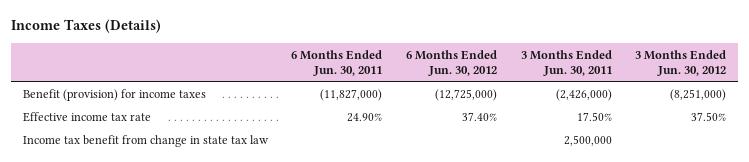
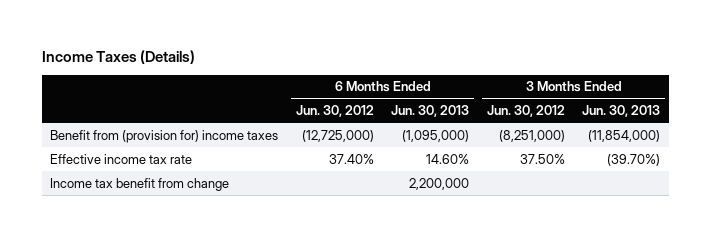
[291,49,383,76] 6 Months Ended Jun. 30, 2011 -> none
[520,49,612,76] 3 Months Ended Jun. 30, 2011 -> none
none -> [391,105,470,118] Jun. 30, 2013
none -> [582,105,661,118] Jun. 30, 2013
[22,88,206,101] Benefit (provision) for income taxes -> [50,129,279,143] Benefit from (provision for) income taxes
[22,134,269,147] Income tax benefit from change in state tax law -> [50,177,230,191] Income tax benefit from change

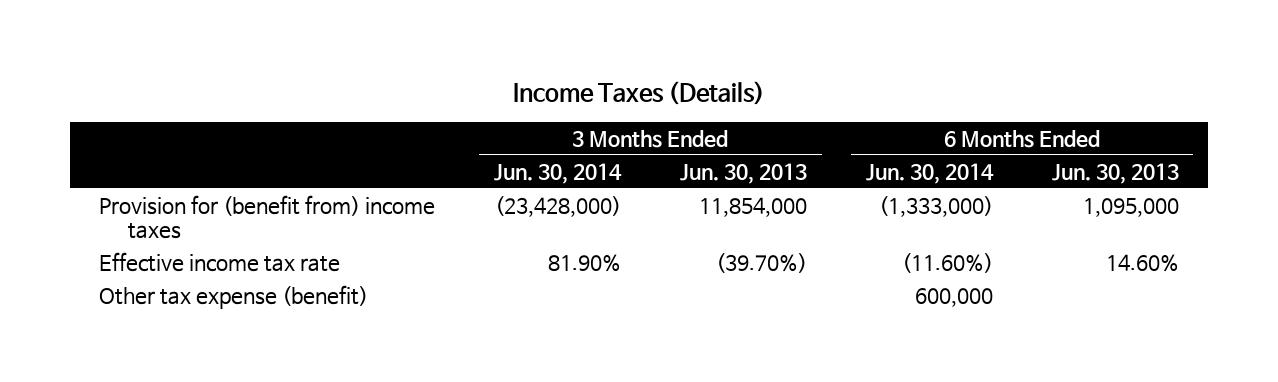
[295,105,374,118] Jun. 30, 2012 -> none
[486,105,565,118] Jun. 30, 2012 -> none
none -> [493,162,622,184] Jun. 30, 2014
none -> [865,162,994,184] Jun. 30, 2014
[50,129,279,143] Benefit from (provision for) income taxes -> [99,194,436,239] Provision for (benefit from) income taxes
[402,129,470,142] (1,095,000) -> [1082,197,1179,217] 1,095,000
[588,129,661,142] (11,854,000) -> [698,196,807,217] 11,854,000
[50,177,230,191] Income tax benefit from change -> none
none -> [99,284,369,309] Other tax expense (benefit)

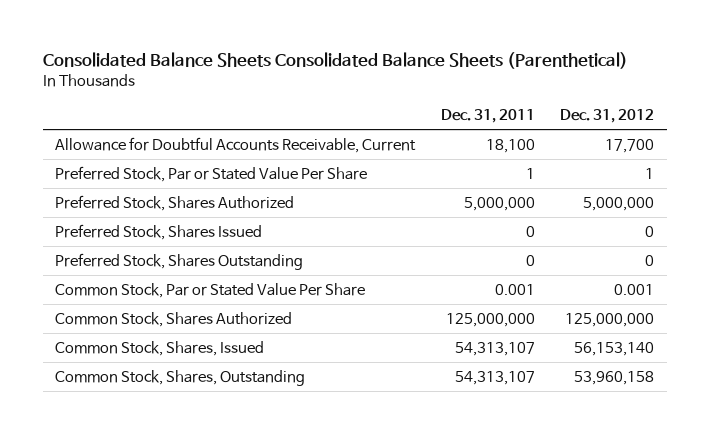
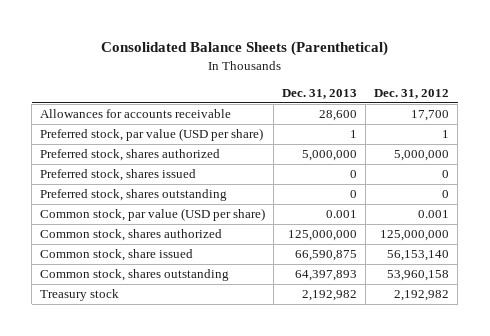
[42,51,628,69] Consolidated Balance Sheets Consolidated Balance Sheets (Parenthetical) -> [100,40,388,56] Consolidated Balance Sheets (Parenthetical)
[440,109,535,124] Dec. 31, 2011 -> none
none -> [282,88,358,99] Dec. 31, 2013
[55,136,417,153] Allowance for Doubtful Accounts Receivable, Current -> [40,109,232,119] Allowances for accounts receivable
[55,165,368,182] Preferred Stock, Par or Stated Value Per Share -> [40,128,264,142] Preferred stock, par value (USD per share)
[55,194,295,211] Preferred Stock, Shares Authorized -> [40,149,221,162] Preferred stock, shares authorized
[55,223,263,240] Preferred Stock, Shares Issued -> [40,169,197,182] Preferred stock, shares issued
[55,252,304,270] Preferred Stock, Shares Outstanding -> [40,189,228,202] Preferred stock, shares outstanding
[55,282,366,298] Common Stock, Par or Stated Value Per Share -> [40,208,266,222] Common stock, par value (USD per share)
[55,311,293,327] Common Stock, Shares Authorized -> [40,229,223,242] Common stock, shares authorized
[55,340,265,356] Common Stock, Shares, Issued -> [40,249,194,262] Common stock, share issued
[55,369,306,386] Common Stock, Shares, Outstanding -> [40,269,230,282] Common stock, shares outstanding
none -> [40,289,120,302] Treasury stock

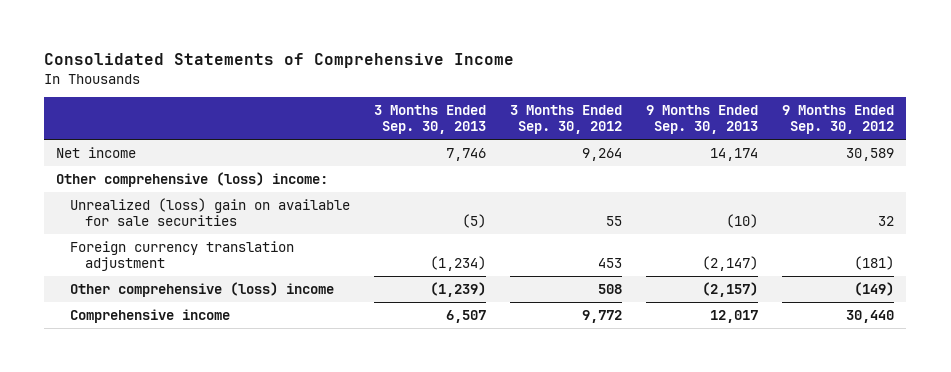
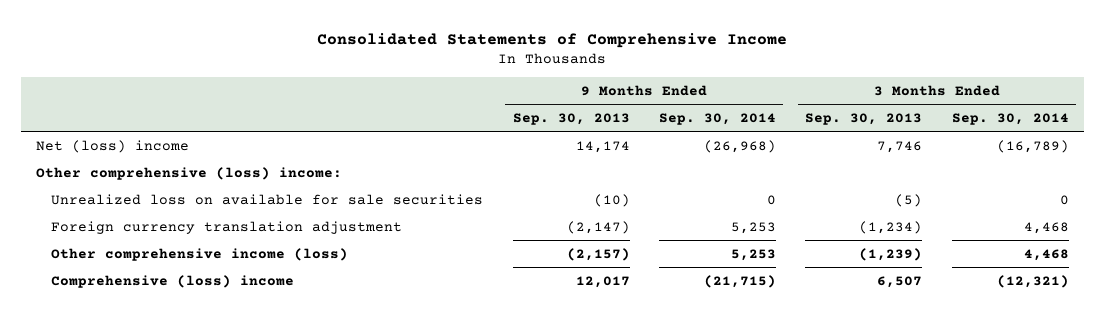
[510,105,623,135] 3 Months Ended Sep. 30, 2012 -> none
[782,105,895,135] 9 Months Ended Sep. 30, 2012 -> none
none -> [659,113,777,126] Sep. 30, 2014
none -> [951,113,1069,126] Sep. 30, 2014
[56,146,137,158] Net income -> [35,139,189,153] Net (loss) income
[70,197,351,227] Unrealized (loss) gain on available for sale securities -> [51,193,484,205] Unrealized loss on available for sale securities
[70,281,335,297] Other comprehensive (loss) income -> [51,247,349,261] Other comprehensive income (loss)
[70,308,231,323] Comprehensive income -> [51,274,295,288] Comprehensive (loss) income

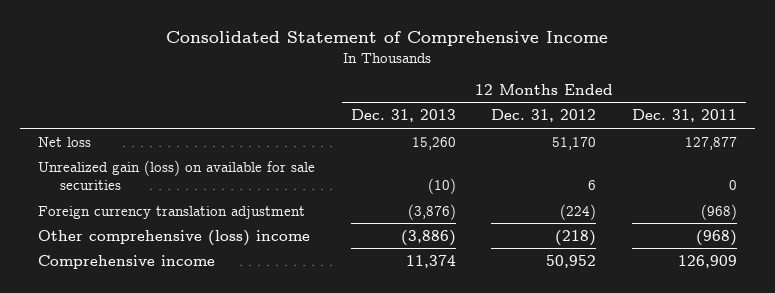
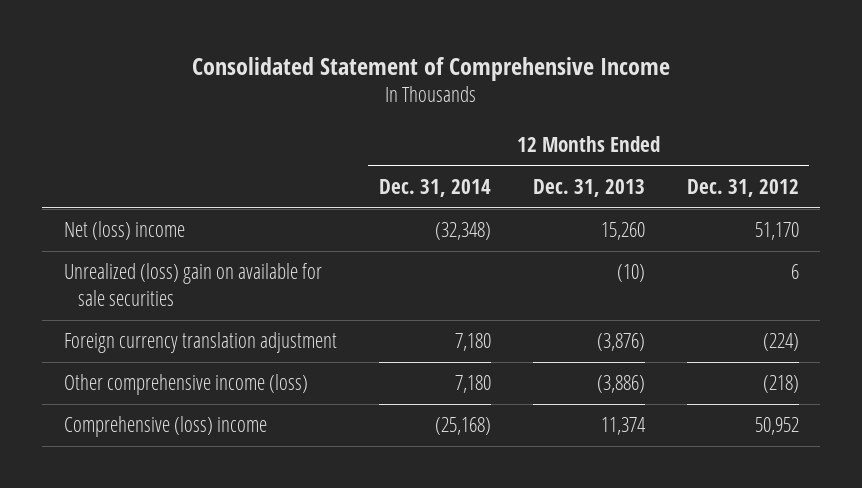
[631,109,737,123] Dec. 31, 2011 -> none
none -> [378,178,491,197] Dec. 31, 2014
[38,136,92,147] Net loss -> [63,221,185,241] Net (loss) income
[38,159,316,190] Unrealized gain (loss) on available for sale securities -> [63,263,322,306] Unrealized (loss) gain on available for sale securities
[38,229,311,246] Other comprehensive (loss) income -> [63,374,308,396] Other comprehensive income (loss)
[38,254,216,269] Comprehensive income -> [63,416,267,438] Comprehensive (loss) income

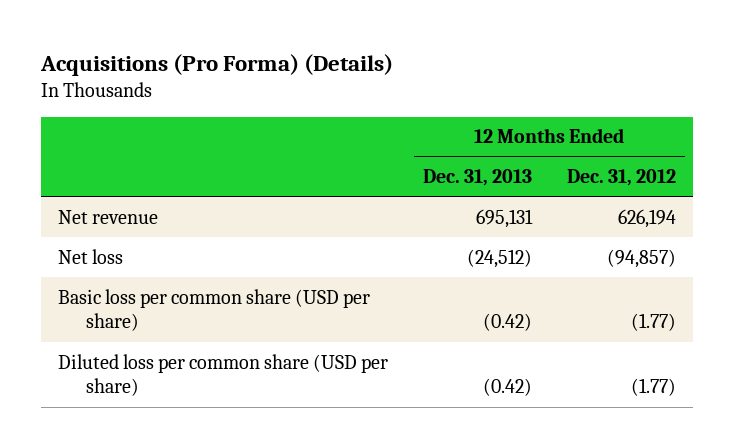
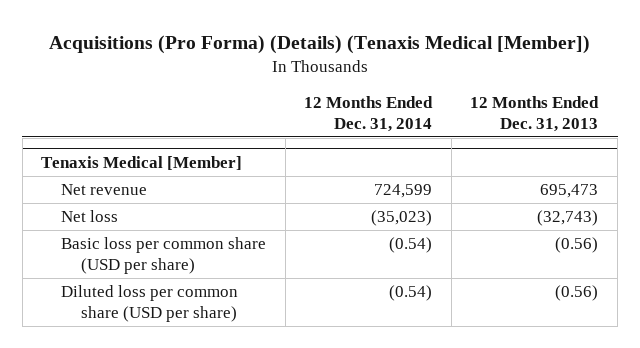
[39,53,393,76] Acquisitions (Pro Forma) (Details) -> [48,34,590,54] Acquisitions (Pro Forma) (Details) (Tenaxis Medical [Member])
[566,168,676,186] Dec. 31, 2012 -> none
none -> [304,95,434,132] 12 Months Ended Dec. 31, 2014
none -> [41,155,243,170] Tenaxis Medical [Member]
[476,208,534,228] 695,131 -> [540,184,599,199] 695,473
[467,248,533,268] (24,512) -> [537,210,599,227] (32,743)
[483,313,533,332] (0.42) -> [555,237,599,254] (0.56)
[483,378,533,397] (0.42) -> [555,285,599,302] (0.56)

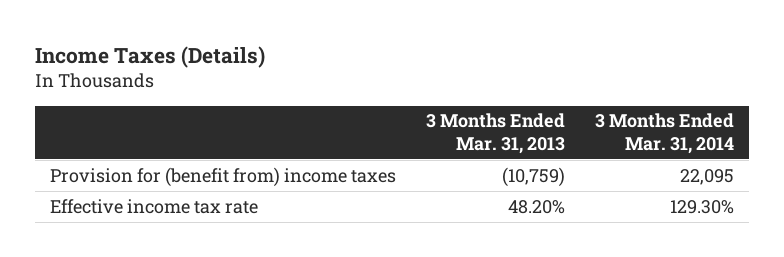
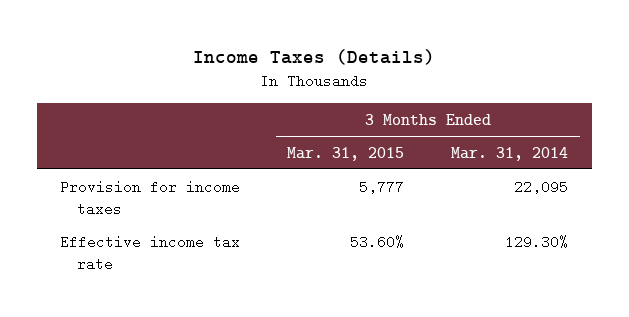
[425,113,565,154] 3 Months Ended Mar. 31, 2013 -> none
none -> [287,146,405,161] Mar. 31, 2015
[50,166,397,187] Provision for (benefit from) income taxes -> [60,179,241,216] Provision for income taxes

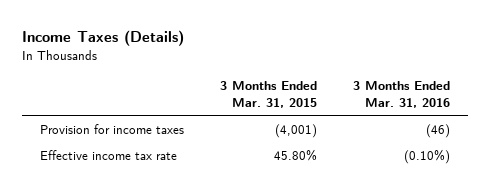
[451,146,569,161] Mar. 31, 2014 -> none
none -> [353,81,451,109] 3 Months Ended Mar. 31, 2016
[359,179,405,194] 5,777 -> [275,124,318,139] (4,001)
[350,234,405,249] 53.60% -> [274,149,318,162] 45.80%

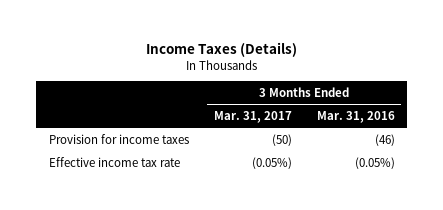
[220,81,318,109] 3 Months Ended Mar. 31, 2015 -> none
none -> [213,111,292,124] Mar. 31, 2017
[404,149,451,165] (0.10%) -> [354,156,395,169] (0.05%)

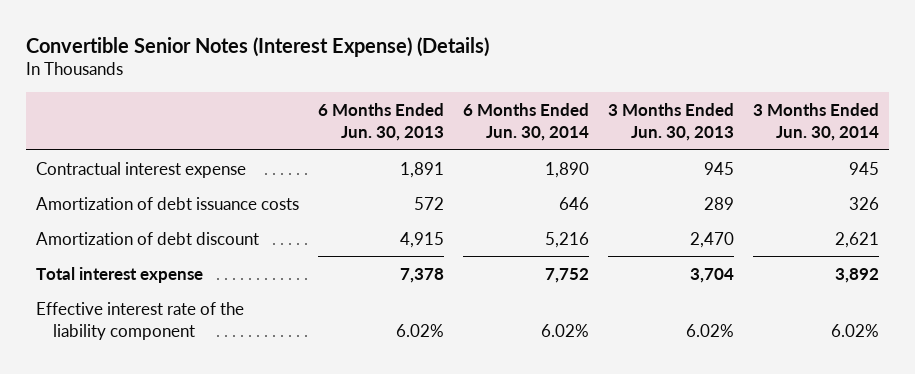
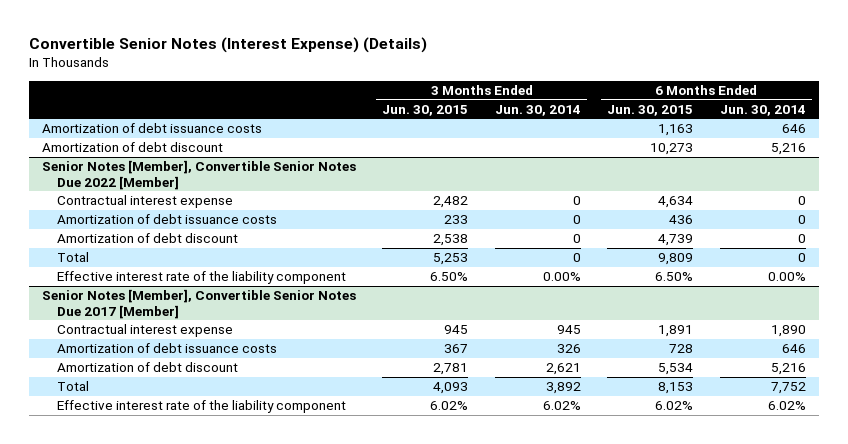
[317,103,444,142] 6 Months Ended Jun. 30, 2013 -> none
[608,103,735,142] 3 Months Ended Jun. 30, 2013 -> none
none -> [382,104,469,116] Jun. 30, 2015
none -> [607,104,694,116] Jun. 30, 2015
none -> [41,123,262,134] Amortization of debt issuance costs
none -> [41,142,223,153] Amortization of debt discount
none -> [41,160,356,190] Senior Notes [Member], Convertible Senior Notes Due 2022 [Member]
none -> [57,195,234,209] Contractual interest expense
none -> [57,214,278,225] Amortization of debt issuance costs
none -> [57,233,239,244] Amortization of debt discount
none -> [57,252,90,263] Total
none -> [57,271,347,285] Effective interest rate of the liability component
none -> [41,289,356,319] Senior Notes [Member], Convertible Senior Notes Due 2017 [Member]
[35,266,203,283] Total interest expense -> [57,381,90,392] Total

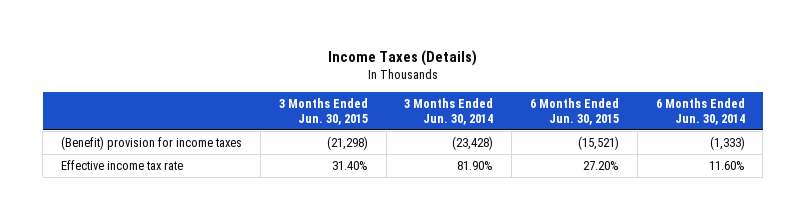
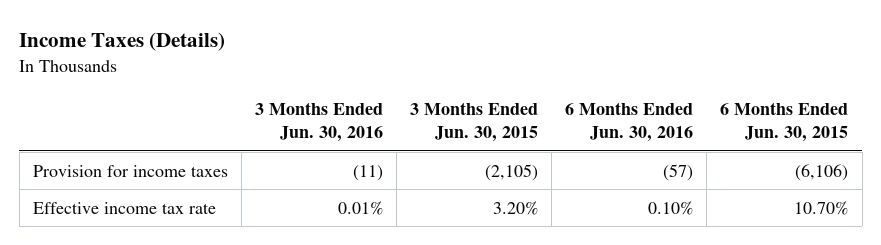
[404,97,494,125] 3 Months Ended Jun. 30, 2014 -> none
[655,97,745,125] 6 Months Ended Jun. 30, 2014 -> none
none -> [254,101,383,143] 3 Months Ended Jun. 30, 2016
none -> [565,101,694,143] 6 Months Ended Jun. 30, 2016
[61,135,243,150] (Benefit) provision for income taxes -> [32,164,228,177] Provision for income taxes
[326,135,368,150] (21,298) -> [485,163,539,181] (2,105)
[577,135,619,150] (15,521) -> [795,163,849,181] (6,106)
[331,160,368,170] 31.40% -> [493,200,539,215] 3.20%
[582,160,619,170] 27.20% -> [794,200,849,215] 10.70%

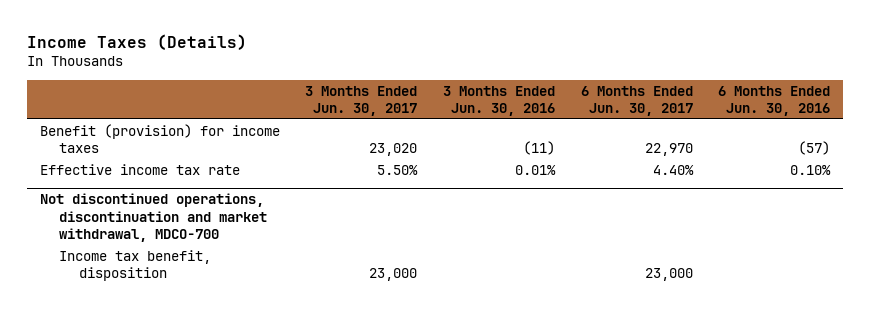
[410,101,539,143] 3 Months Ended Jun. 30, 2015 -> none
[720,101,849,143] 6 Months Ended Jun. 30, 2015 -> none
none -> [305,85,418,117] 3 Months Ended Jun. 30, 2017
none -> [580,85,693,117] 6 Months Ended Jun. 30, 2017
[32,164,228,177] Provision for income taxes -> [39,123,280,154] Benefit (provision) for income taxes
none -> [39,193,268,243] Not discontinued operations, discontinuation and market withdrawal, MDCO-700
none -> [59,249,212,282] Income tax benefit, disposition

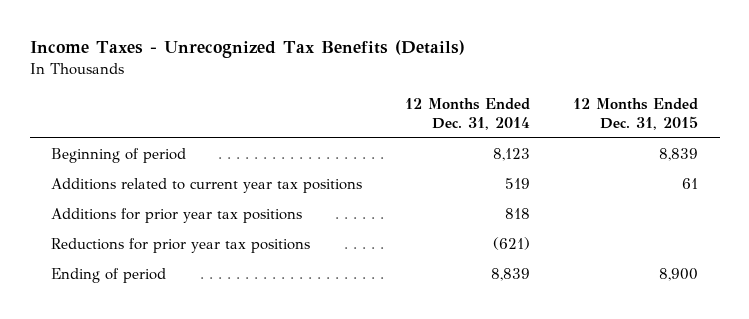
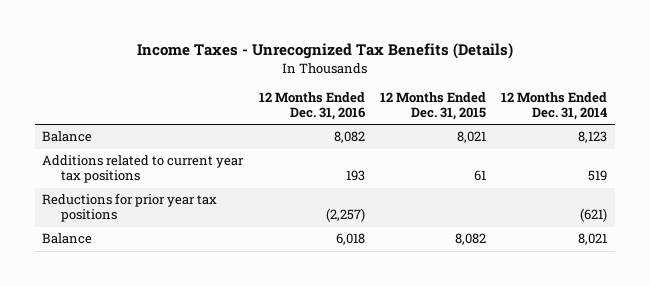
none -> [258,92,365,121] 12 Months Ended Dec. 31, 2016
[51,148,187,164] Beginning of period -> none
none -> [42,131,93,143] Balance
[51,208,303,224] Additions for prior year tax positions -> none
[51,268,167,284] Ending of period -> none
none -> [42,233,93,245] Balance

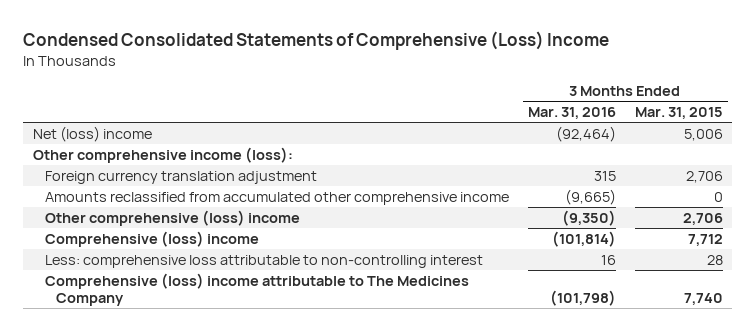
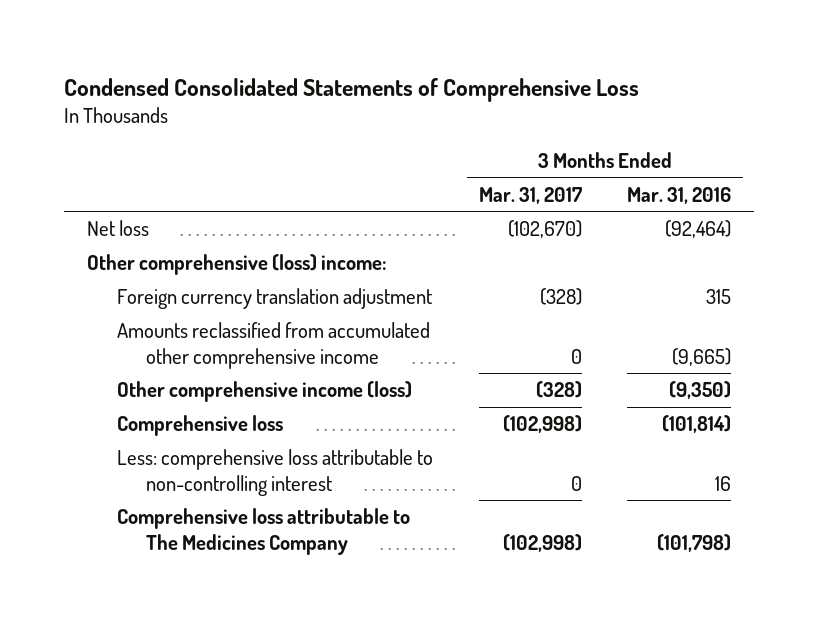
[23,31,610,51] Condensed Consolidated Statements of Comprehensive (Loss) Income -> [64,77,640,102] Condensed Consolidated Statements of Comprehensive Loss
[634,107,723,120] Mar. 31, 2015 -> none
none -> [478,186,582,204] Mar. 31, 2017
[33,125,153,142] Net (loss) income -> [87,220,150,237] Net loss
[33,146,294,163] Other comprehensive income (loss): -> [87,254,388,276] Other comprehensive (loss) income:
[44,209,300,226] Other comprehensive (loss) income -> [116,381,412,403] Other comprehensive income (loss)
[44,230,259,247] Comprehensive (loss) income -> [116,415,283,437] Comprehensive loss
[44,272,469,306] Comprehensive (loss) income attributable to The Medicines Company -> [116,508,410,555] Comprehensive loss attributable to The Medicines Company

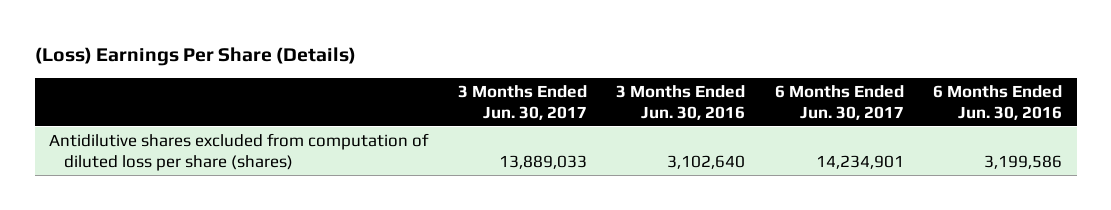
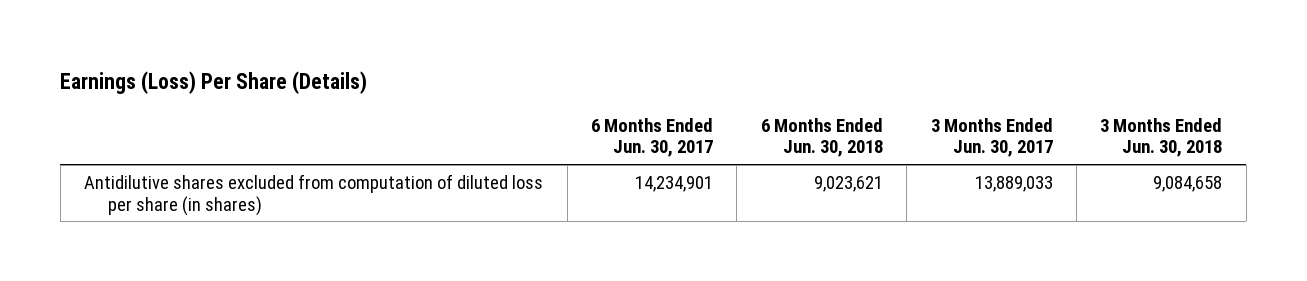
[34,47,356,67] (Loss) Earnings Per Share (Details) -> [60,71,368,95] Earnings (Loss) Per Share (Details)
[616,85,746,121] 3 Months Ended Jun. 30, 2016 -> none
[933,85,1063,121] 6 Months Ended Jun. 30, 2016 -> none
none -> [760,117,883,158] 6 Months Ended Jun. 30, 2018
none -> [1100,117,1223,158] 3 Months Ended Jun. 30, 2018
[49,132,430,171] Antidilutive shares excluded from computation of diluted loss per share (shares) -> [84,173,544,216] Antidilutive shares excluded from computation of diluted loss per share (in shares)

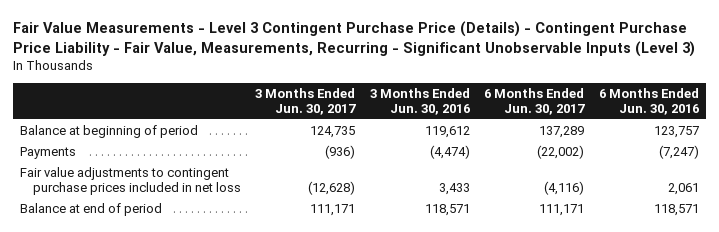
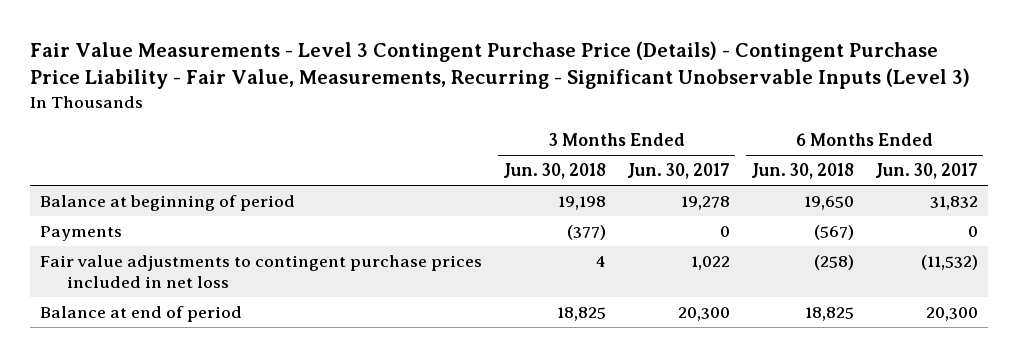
[369,88,470,116] 3 Months Ended Jun. 30, 2016 -> none
[598,88,699,116] 6 Months Ended Jun. 30, 2016 -> none
none -> [503,163,607,180] Jun. 30, 2018
none -> [751,163,855,180] Jun. 30, 2018
[310,125,356,138] 124,735 -> [681,196,731,211] 19,278
[539,125,585,138] 137,289 -> [929,196,978,211] 31,832
[325,144,356,159] (936) -> [720,226,731,238] 0
[537,144,585,159] (22,002) -> [967,226,978,238] 0
[308,180,356,195] (12,628) -> [691,256,731,271] 1,022
[544,180,585,195] (4,116) -> [920,255,978,271] (11,532)
[310,203,356,216] 111,171 -> [678,307,731,322] 20,300
[539,203,585,216] 111,171 -> [925,307,978,322] 20,300

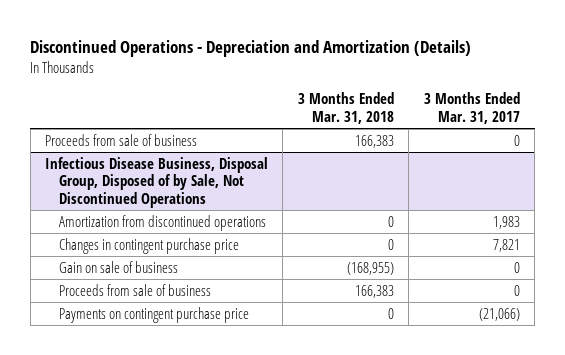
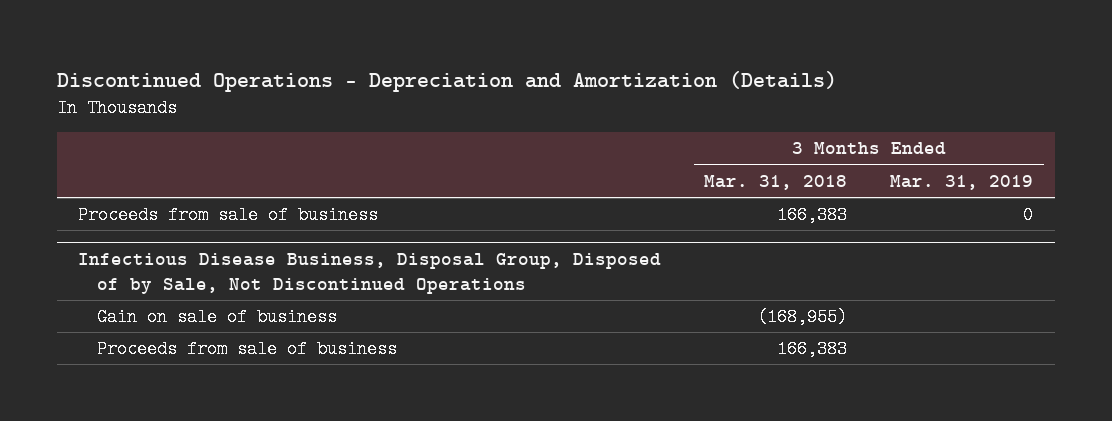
[423,92,520,125] 3 Months Ended Mar. 31, 2017 -> none
none -> [890,174,1034,190] Mar. 31, 2019
[59,214,267,231] Amortization from discontinued operations -> none
[59,237,240,254] Changes in contingent purchase price -> none
[59,306,250,323] Payments on contingent purchase price -> none

